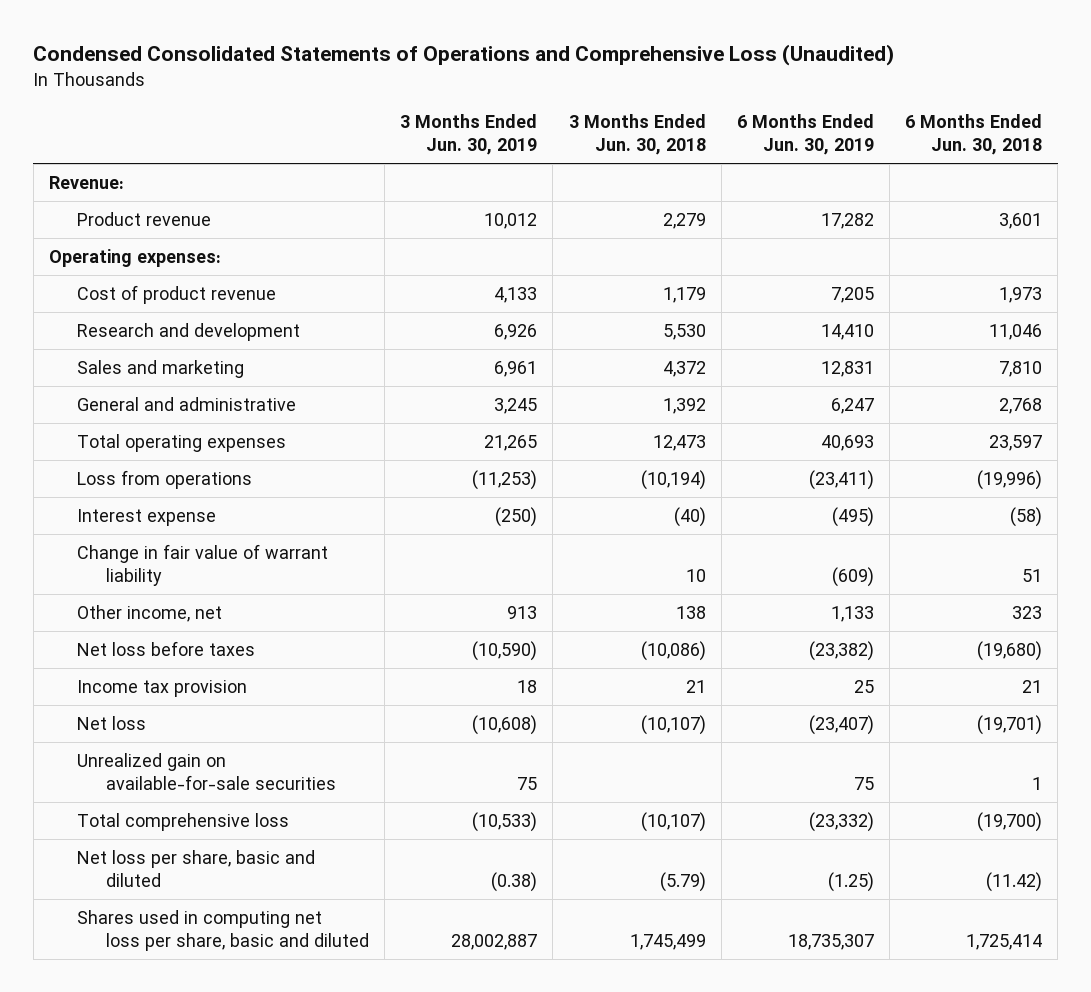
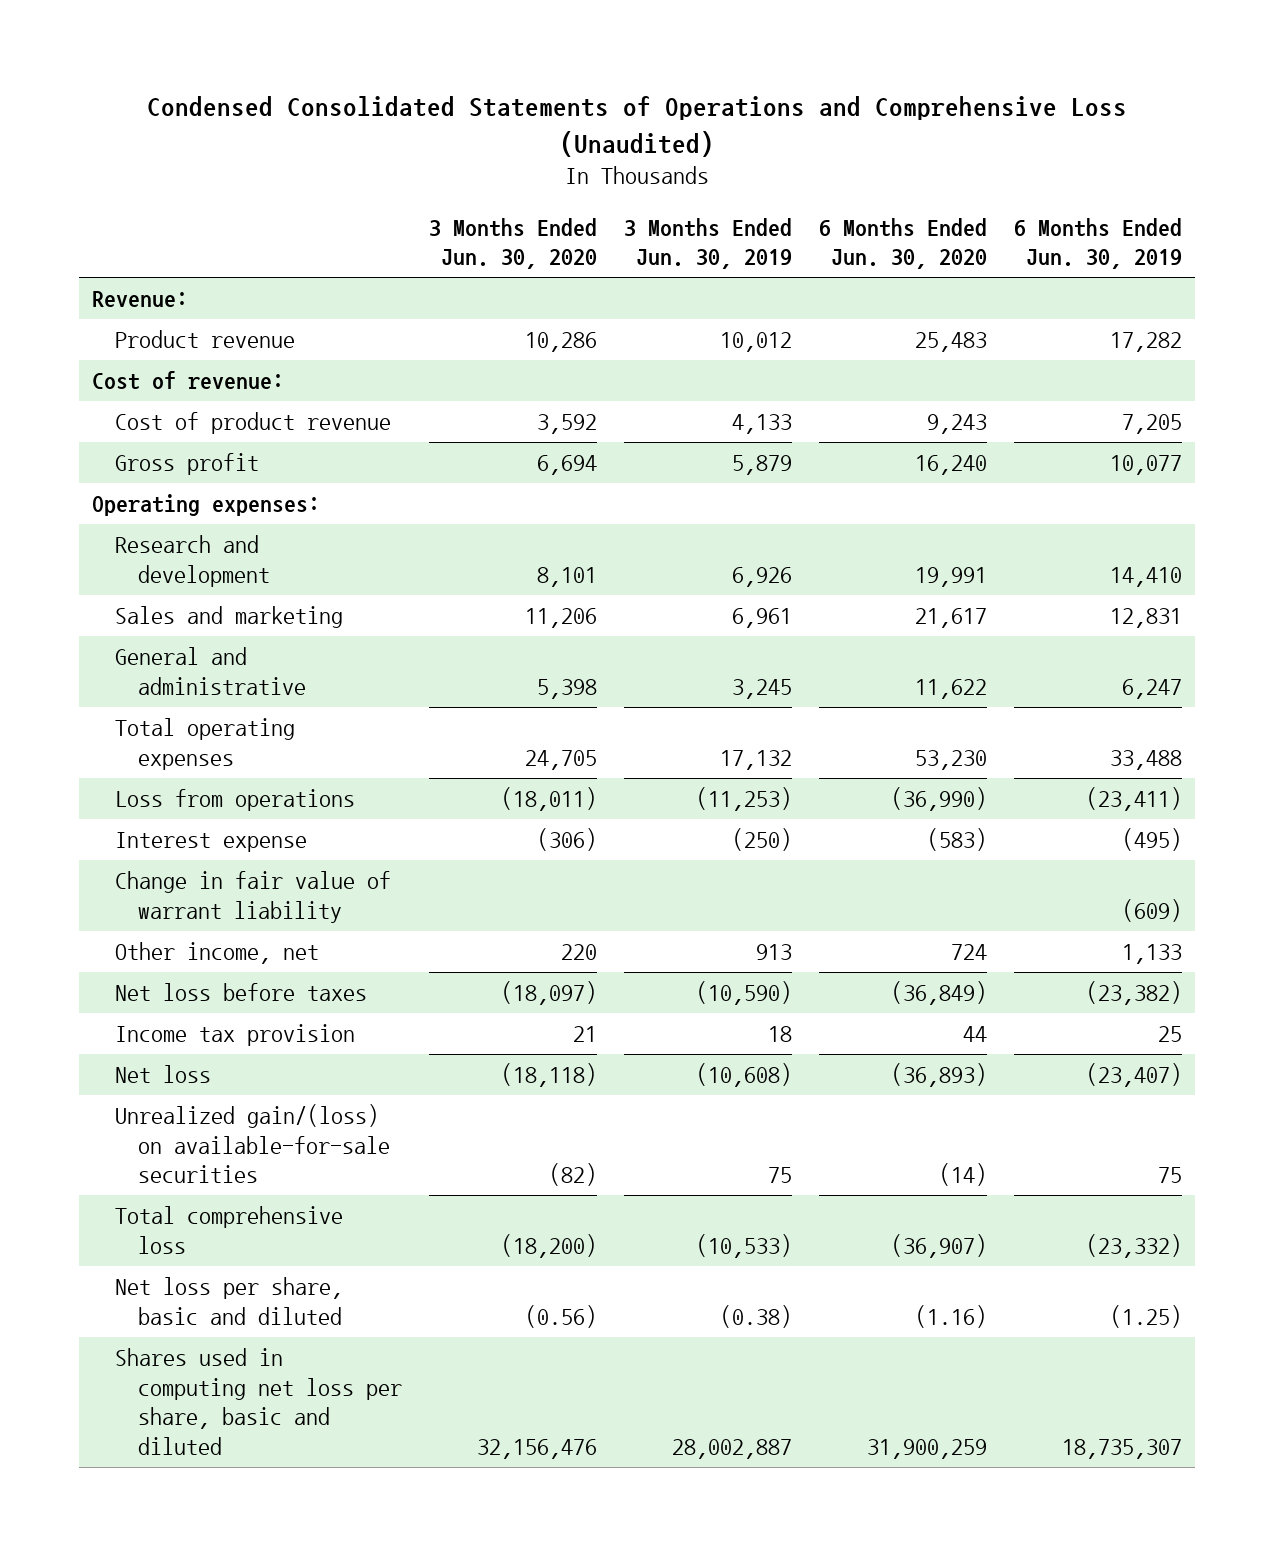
[568,114,706,156] 3 Months Ended Jun. 30, 2018 -> none
[905,114,1043,156] 6 Months Ended Jun. 30, 2018 -> none
none -> [428,217,597,270] 3 Months Ended Jun. 30, 2020
none -> [818,217,987,270] 6 Months Ended Jun. 30, 2020
none -> [92,370,285,390] Cost of revenue:
none -> [115,452,260,475] Gross profit
[48,248,221,267] Operating expenses: -> [92,493,321,516] Operating expenses:
[484,434,538,451] 21,265 -> [719,749,792,770] 17,132
[820,434,874,451] 40,693 -> [1109,749,1182,770] 33,488
[77,752,337,790] Unrealized gain on available-for-sale securities -> [115,1103,390,1184] Unrealized gain/(loss) on available-for-sale securities

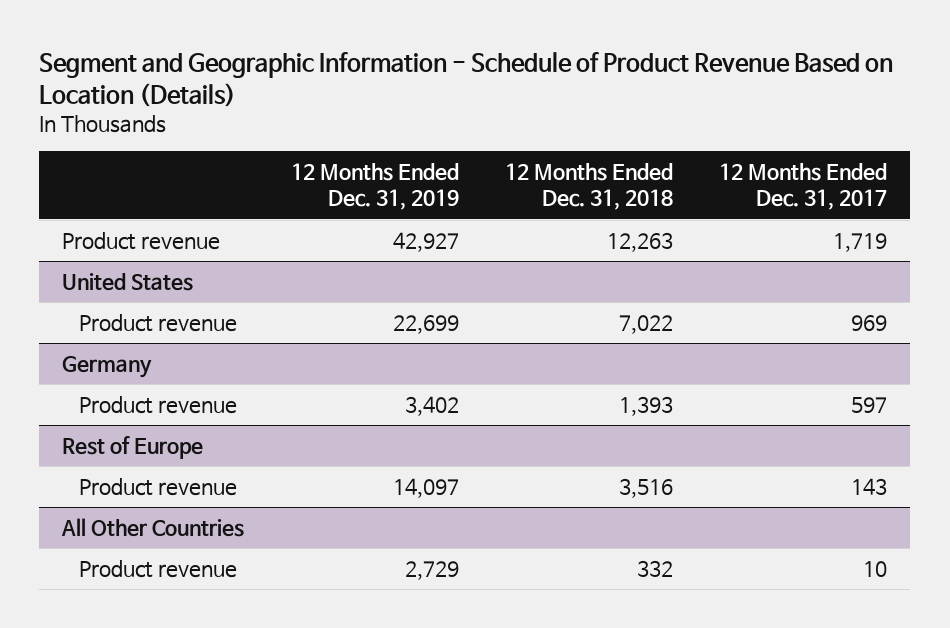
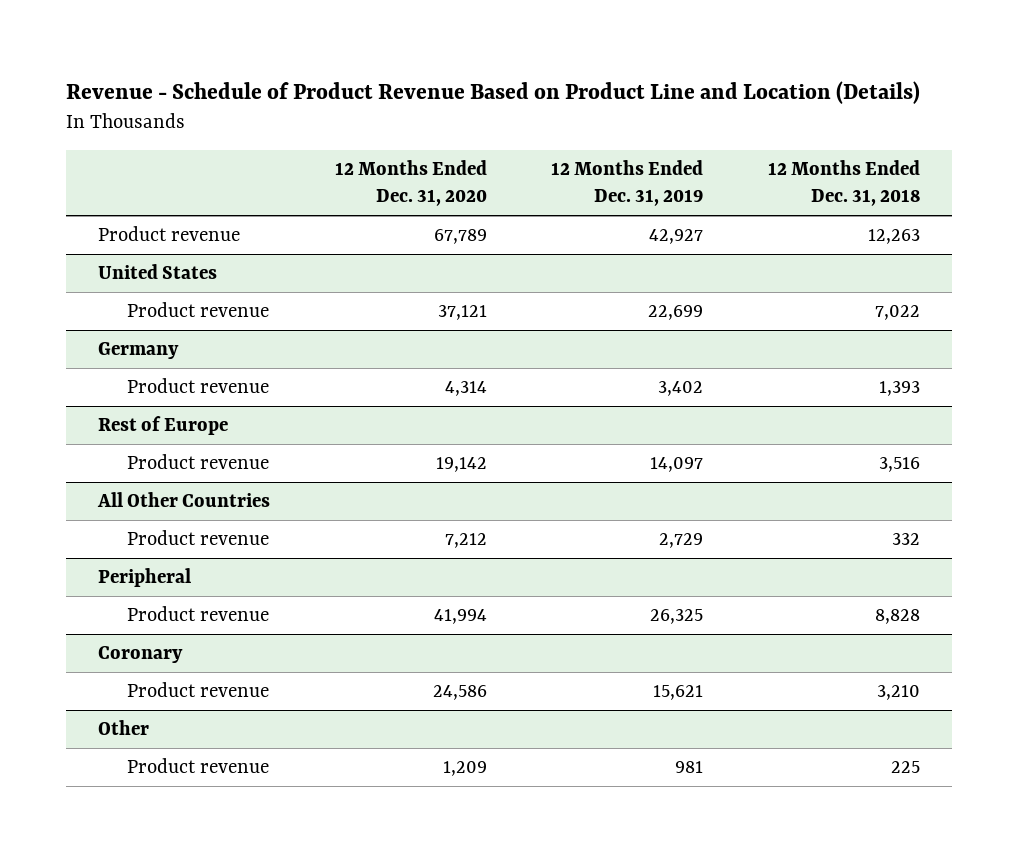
[39,52,894,107] Segment and Geographic Information - Schedule of Product Revenue Based on Location (Details) -> [65,81,920,105] Revenue - Schedule of Product Revenue Based on Product Line and Location (Details)
[719,162,888,211] 12 Months Ended Dec. 31, 2017 -> none
none -> [334,160,487,207] 12 Months Ended Dec. 31, 2020
none -> [97,568,191,588] Peripheral
none -> [127,606,270,622] Product revenue
none -> [97,646,183,664] Coronary
none -> [127,682,270,698] Product revenue
none -> [97,720,149,736] Other
none -> [127,758,270,774] Product revenue

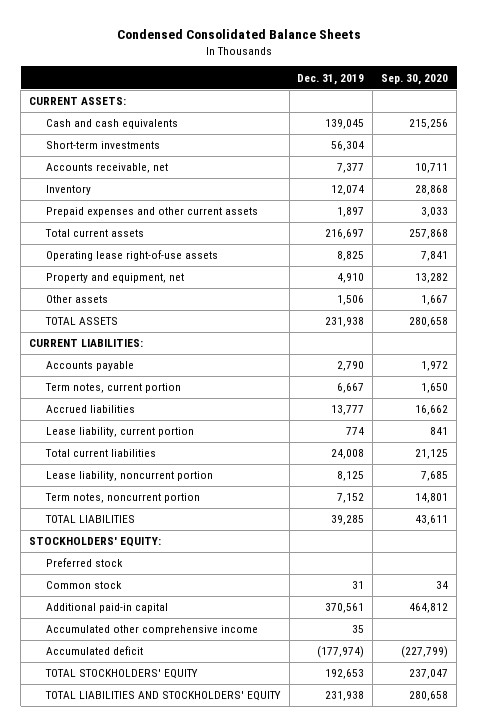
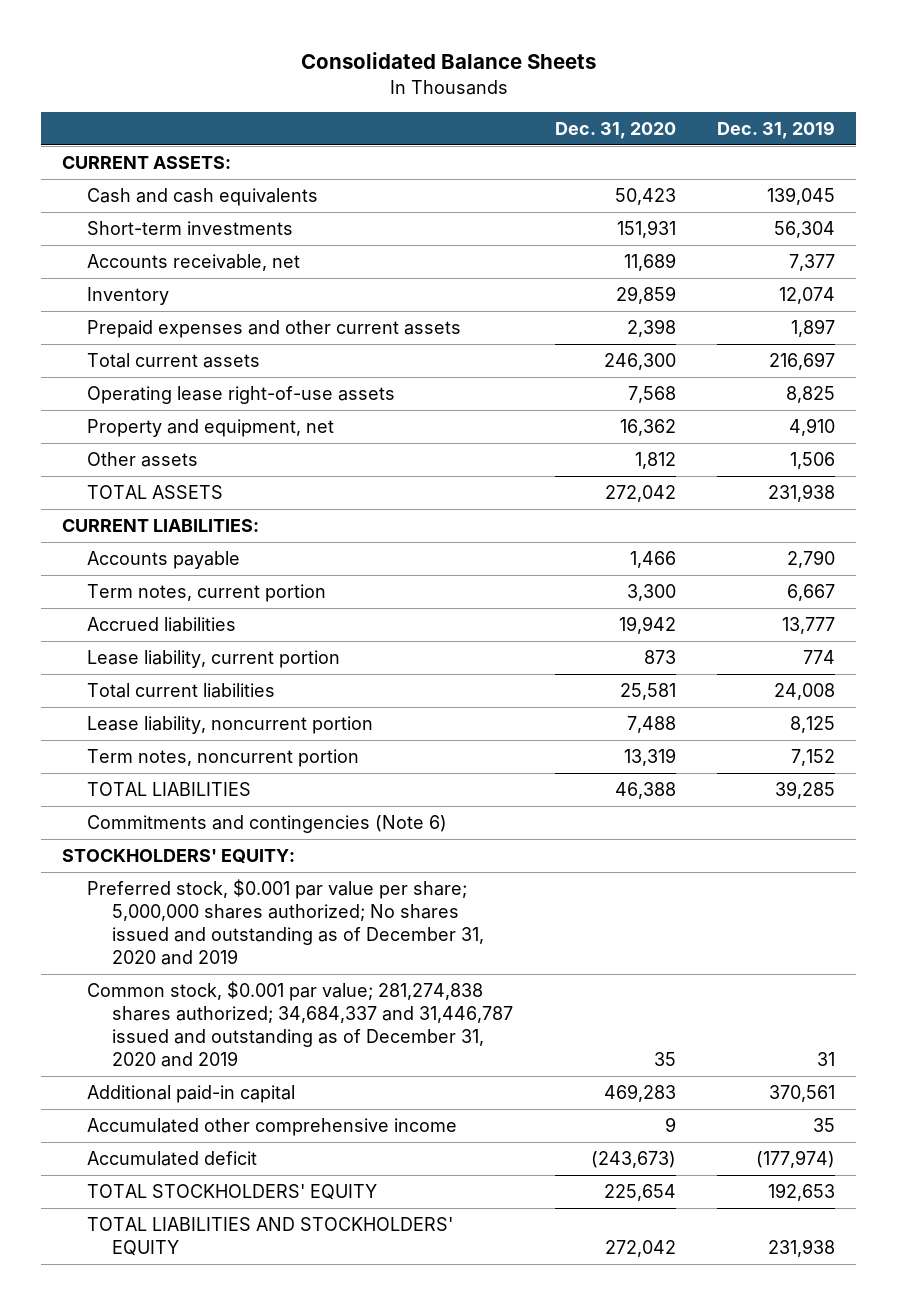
[116,28,361,39] Condensed Consolidated Balance Sheets -> [300,52,596,70] Consolidated Balance Sheets
[381,73,449,85] Sep. 30, 2020 -> none
none -> [554,121,676,139] Dec. 31, 2020
none -> [87,815,448,834] Commitments and contingencies (Note 6)
[45,558,123,568] Preferred stock -> [87,879,485,965] Preferred stock, $0.001 par value per share; 5,000,000 shares authorized; No shares issued and outstanding as of December 31, 2020 and 2019
[45,581,122,590] Common stock -> [87,981,514,1067] Common stock, $0.001 par value; 281,274,838 shares authorized; 34,684,337 and 31,446,787 issued and outstanding as of December 31, 2020 and 2019

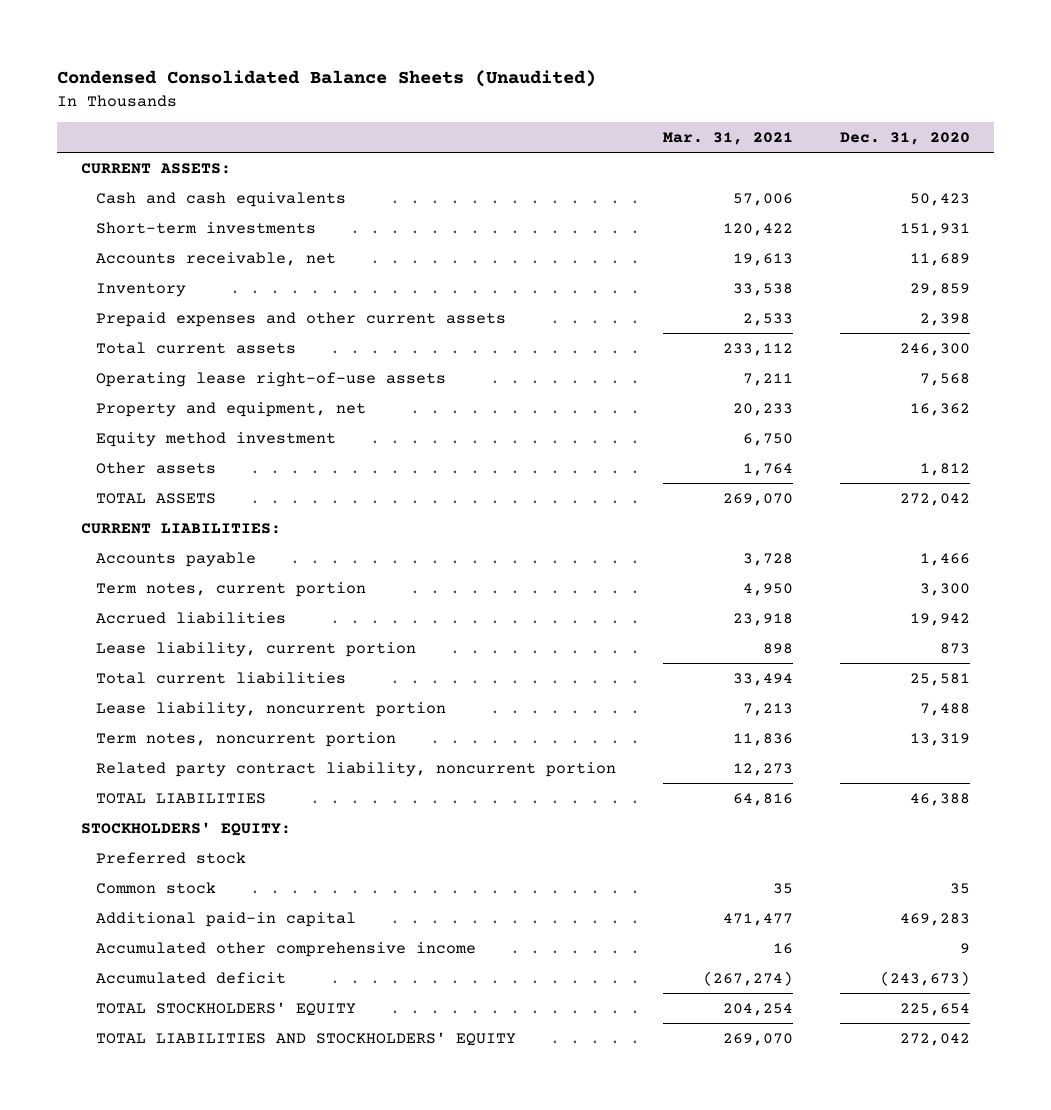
[300,52,596,70] Consolidated Balance Sheets -> [57,70,597,88] Condensed Consolidated Balance Sheets (Unaudited)
[717,120,836,139] Dec. 31, 2019 -> none
none -> [663,132,794,146] Mar. 31, 2021
none -> [96,431,337,447] Equity method investment
none -> [96,761,617,777] Related party contract liability, noncurrent portion
[87,815,448,834] Commitments and contingencies (Note 6) -> none
[87,879,485,965] Preferred stock, $0.001 par value per share; 5,000,000 shares authorized; No shares issued and outstanding as of December 31, 2020 and 2019 -> [96,851,247,864] Preferred stock
[87,981,514,1067] Common stock, $0.001 par value; 281,274,838 shares authorized; 34,684,337 and 31,446,787 issued and outstanding as of December 31, 2020 and 2019 -> [96,881,217,894] Common stock

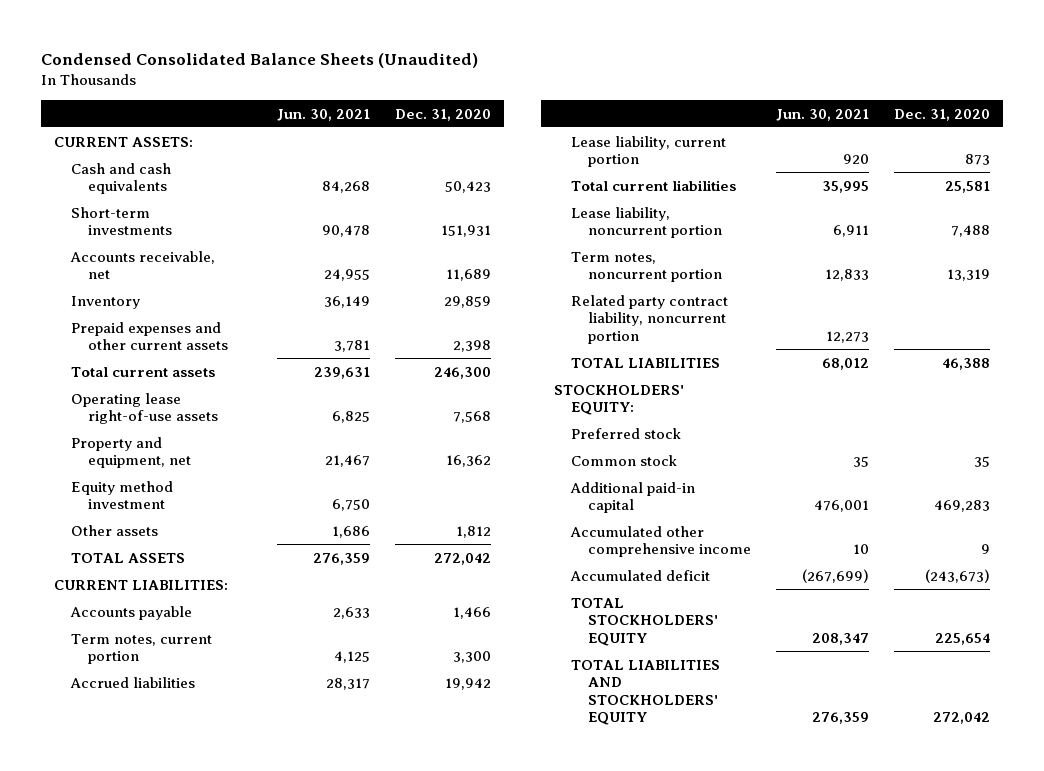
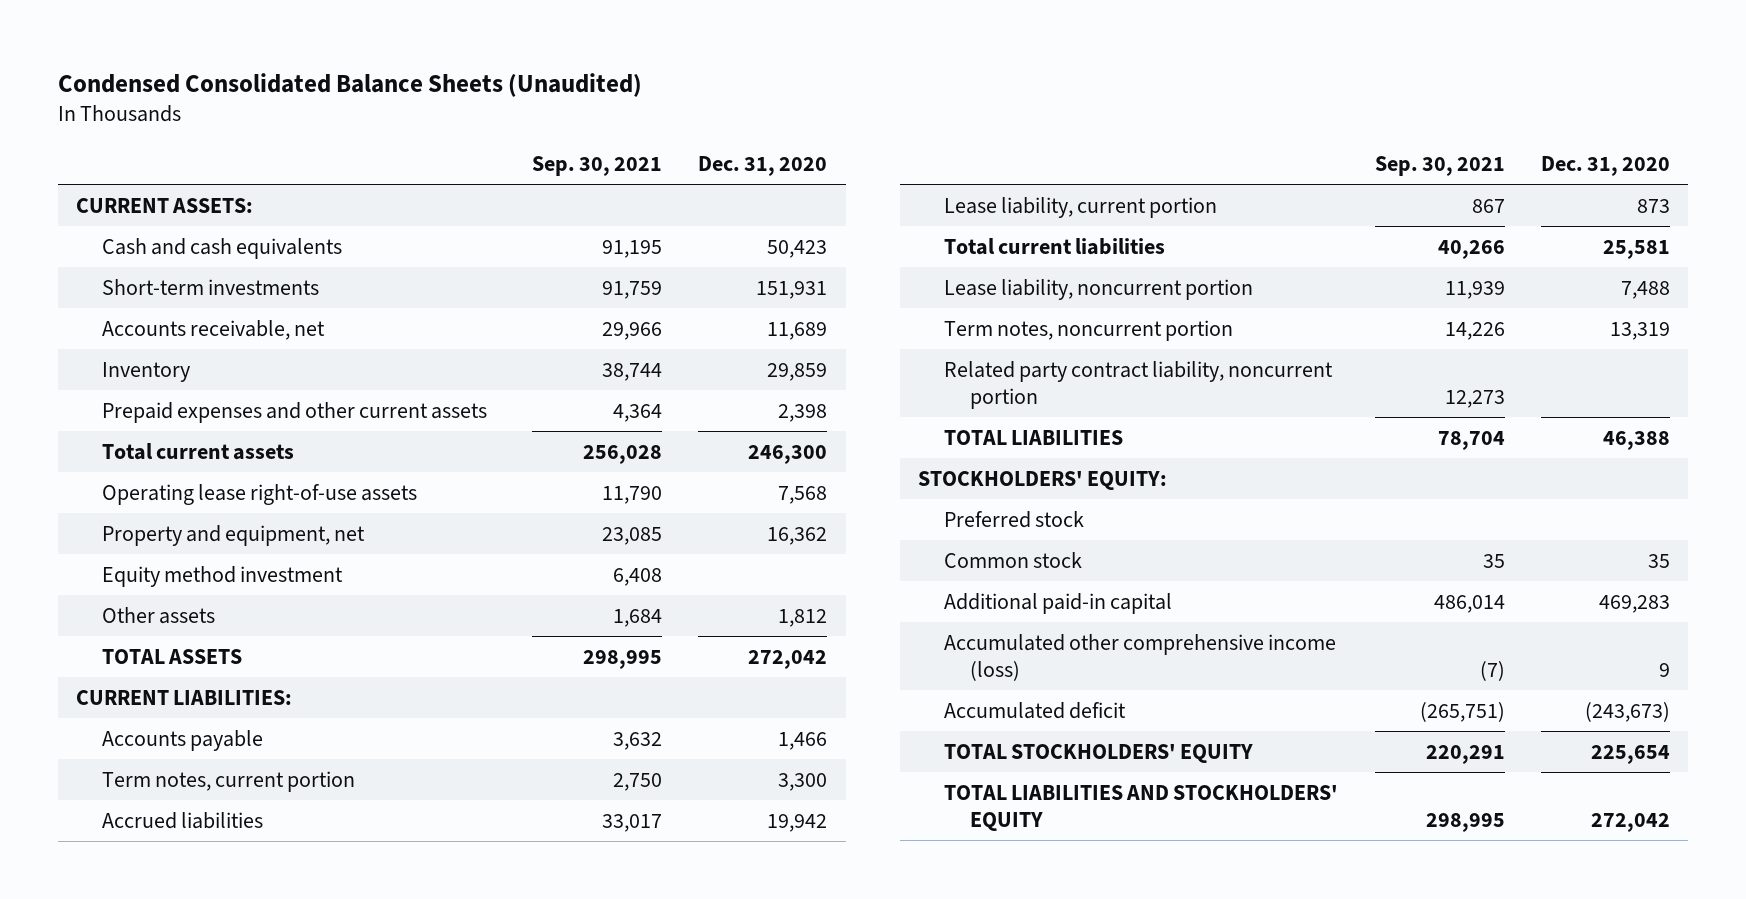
[276,108,370,121] Jun. 30, 2021 -> none
none -> [532,155,663,176] Sep. 30, 2021
[569,525,751,558] Accumulated other comprehensive income -> [944,633,1337,681] Accumulated other comprehensive income (loss)

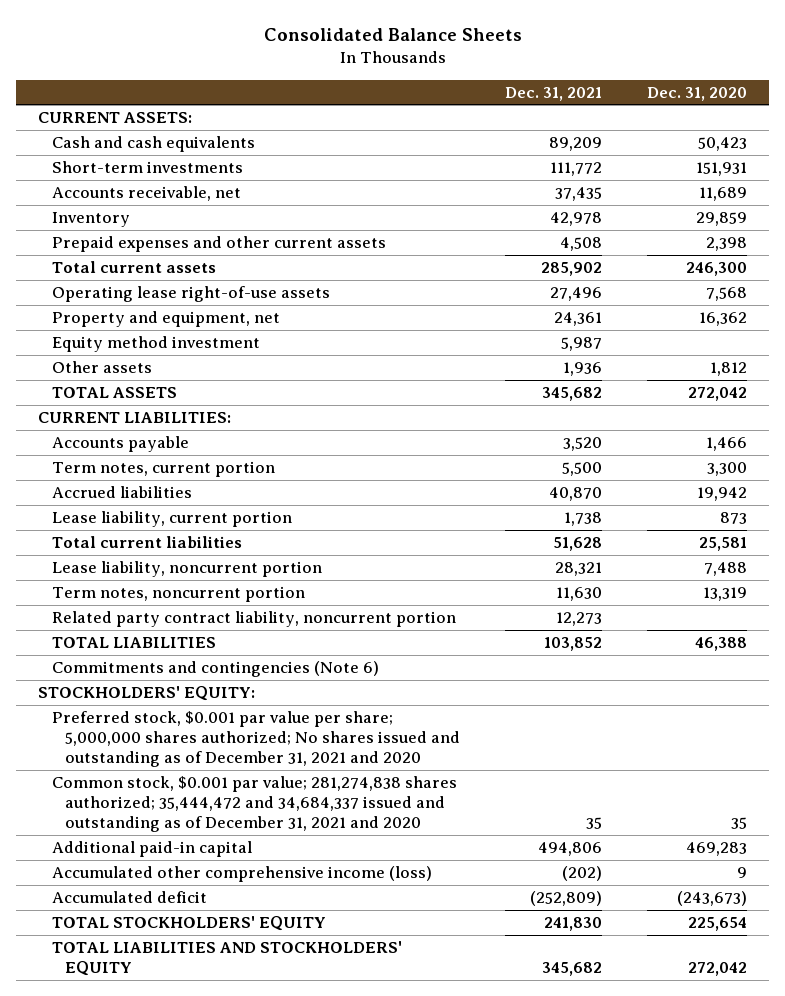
[57,72,642,97] Condensed Consolidated Balance Sheets (Unaudited) -> [263,28,522,42] Consolidated Balance Sheets
[532,155,663,176] Sep. 30, 2021 -> none
none -> [504,86,602,101] Dec. 31, 2021
none -> [51,661,379,678] Commitments and contingencies (Note 6)
[944,510,1085,528] Preferred stock -> [51,711,460,767] Preferred stock, $0.001 par value per share; 5,000,000 shares authorized; No shares issued and outstanding as of December 31, 2021 and 2020
[944,551,1083,568] Common stock -> [51,776,457,832] Common stock, $0.001 par value; 281,274,838 shares authorized; 35,444,472 and 34,684,337 issued and outstanding as of December 31, 2021 and 2020

